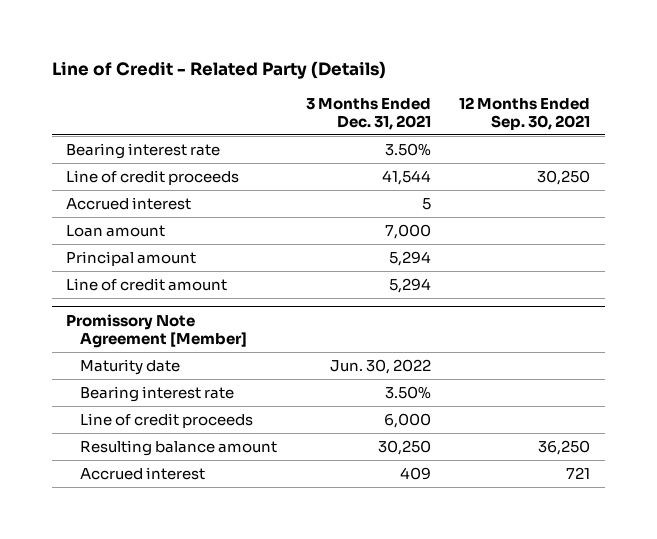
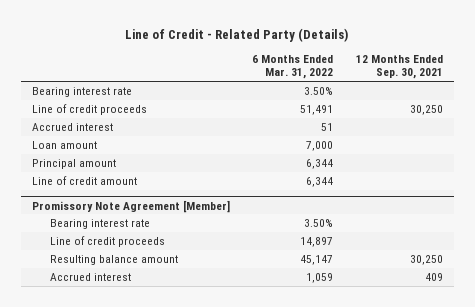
[305,98,431,130] 3 Months Ended Dec. 31, 2021 -> none
none -> [252,54,334,80] 6 Months Ended Mar. 31, 2022
[80,359,181,376] Maturity date -> none
[538,440,591,456] 36,250 -> [409,254,443,265] 30,250
[566,467,591,480] 721 -> [424,272,443,281] 409

